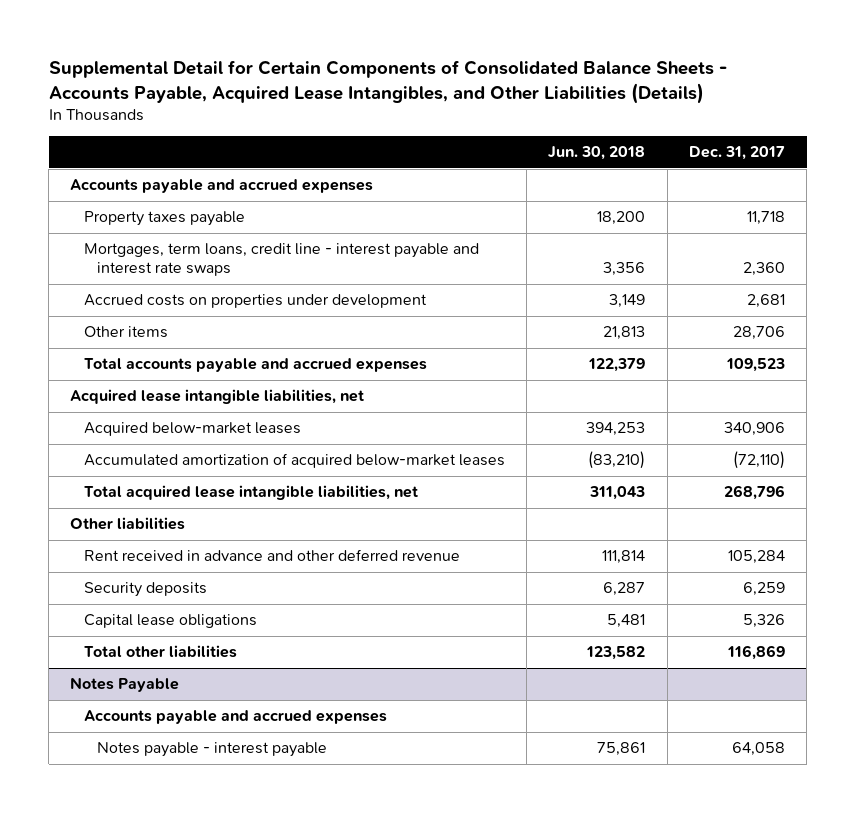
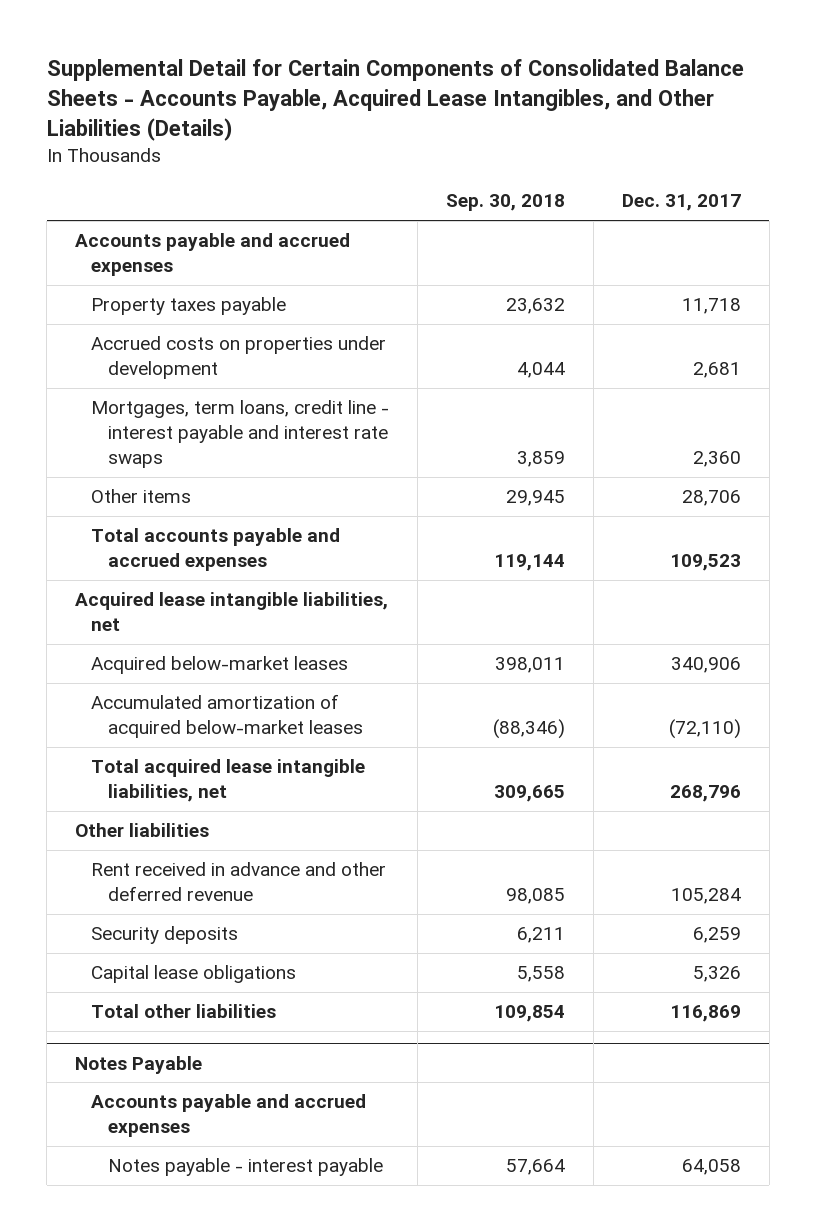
[548,146,646,161] Jun. 30, 2018 -> none
none -> [446,194,566,212] Sep. 30, 2018
[83,243,479,277] Mortgages, term loans, credit line - interest payable and interest rate swaps -> [91,400,390,468] Mortgages, term loans, credit line - interest payable and interest rate swaps

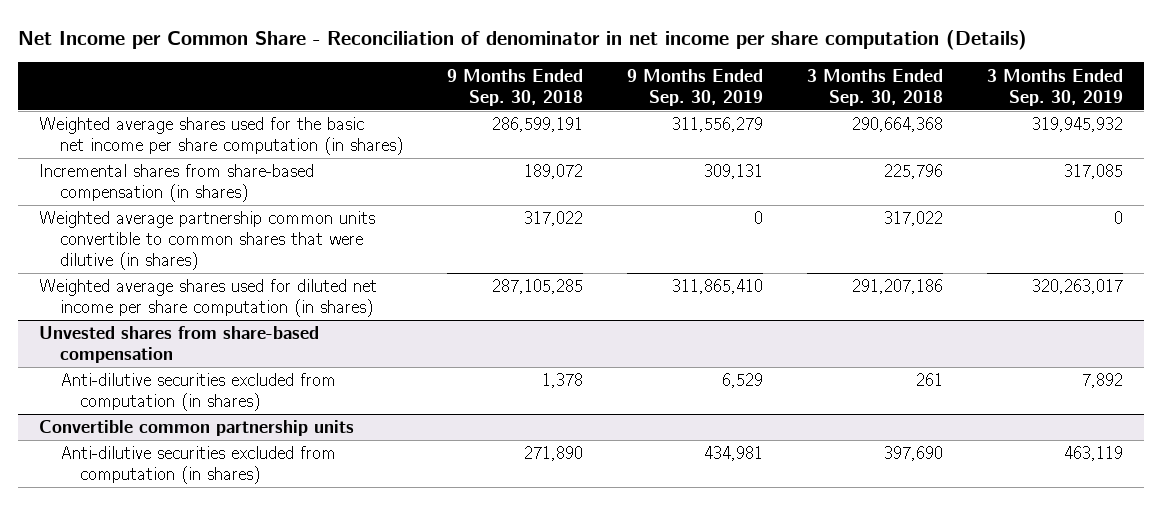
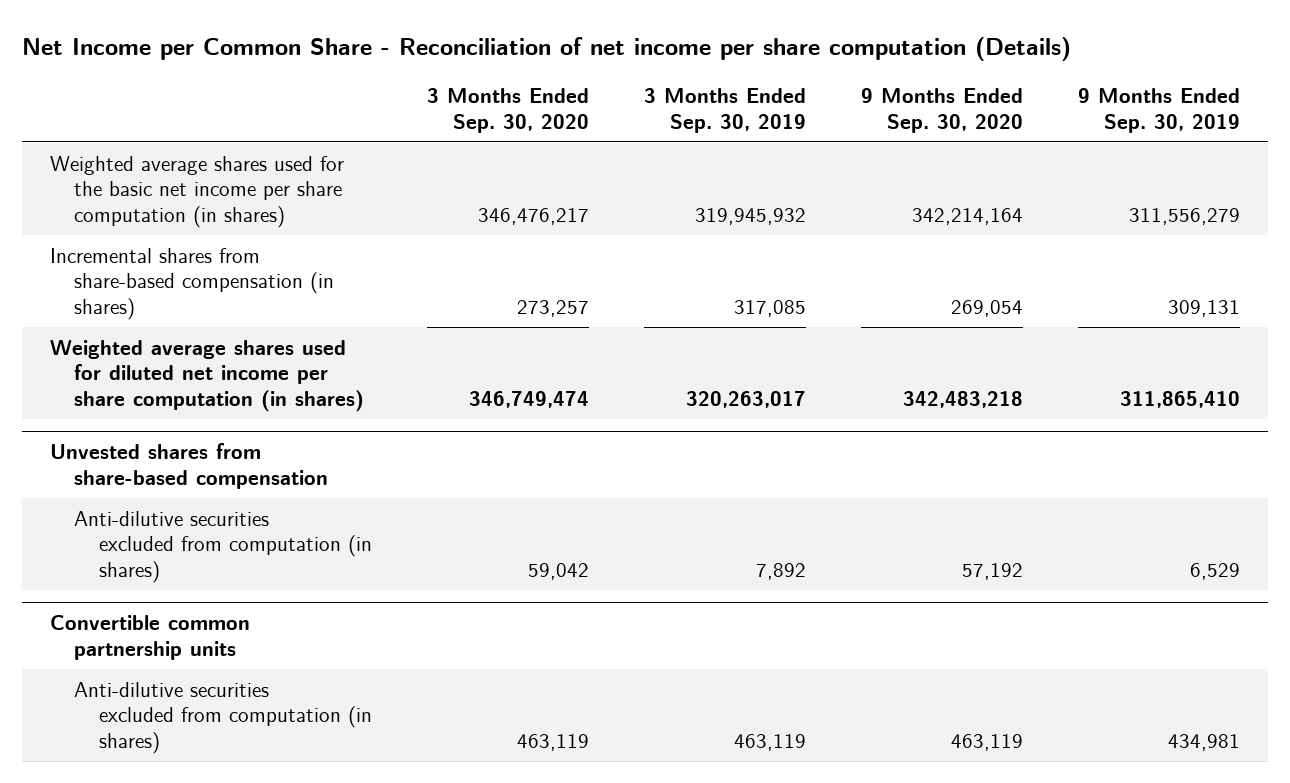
[17,29,1027,50] Net Income per Common Share - Reconciliation of denominator in net income per share computation (Details) -> [22,36,1072,61] Net Income per Common Share - Reconciliation of net income per share computation (Details)
[446,68,583,106] 9 Months Ended Sep. 30, 2018 -> none
[806,68,943,106] 3 Months Ended Sep. 30, 2018 -> none
none -> [427,88,590,134] 3 Months Ended Sep. 30, 2020
none -> [861,88,1024,134] 9 Months Ended Sep. 30, 2020
[39,211,376,271] Weighted average partnership common units convertible to common shares that were dilutive (in shares) -> none

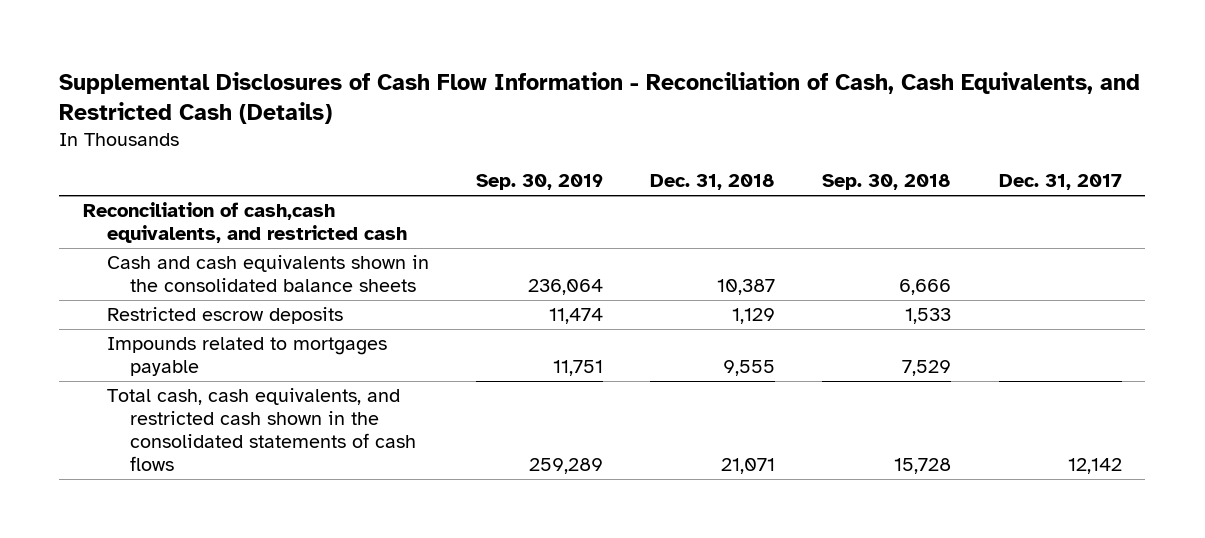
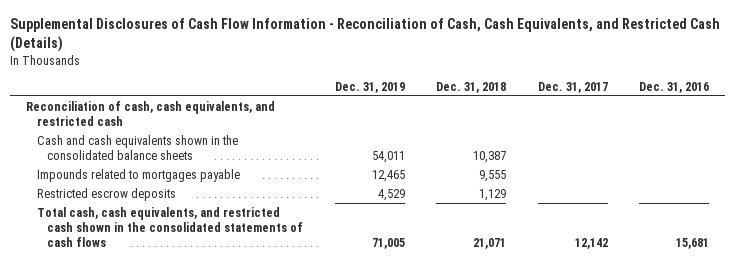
[475,174,603,191] Sep. 30, 2019 -> none
[822,174,952,191] Sep. 30, 2018 -> none
none -> [334,81,405,93] Dec. 31, 2019
none -> [638,81,709,93] Dec. 31, 2016
[83,202,407,244] Reconciliation of cash,cash equivalents, and restricted cash -> [25,100,275,127] Reconciliation of cash, cash equivalents, and restricted cash
[106,307,343,325] Restricted escrow deposits -> [36,187,176,201] Restricted escrow deposits

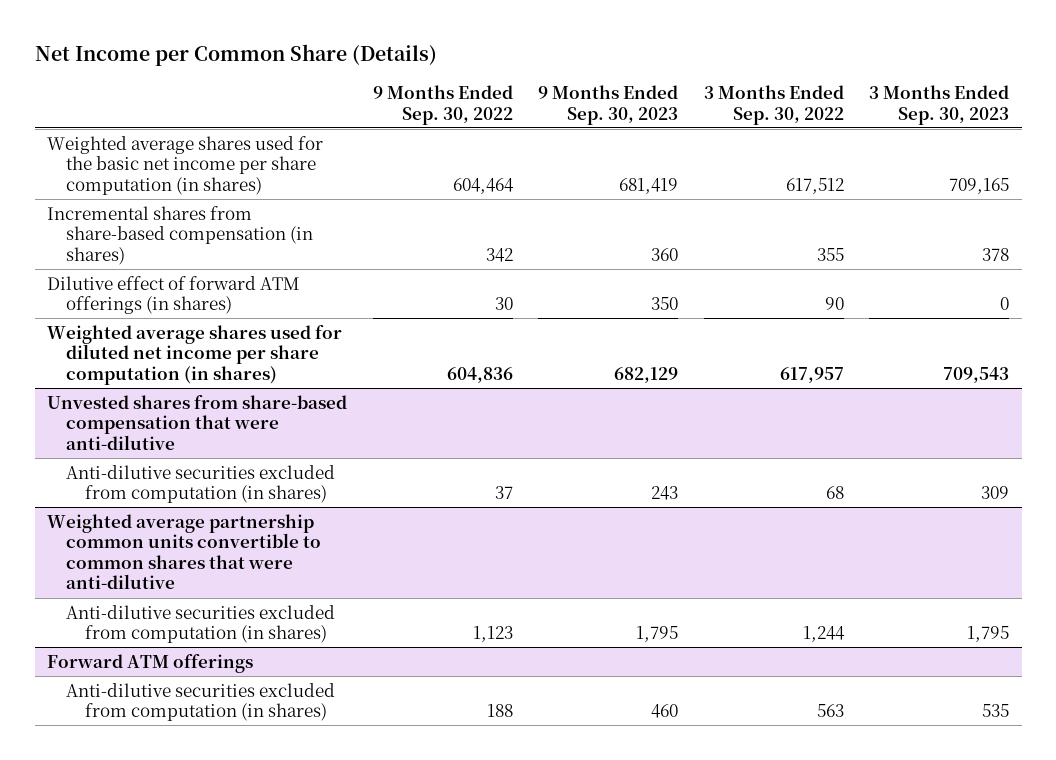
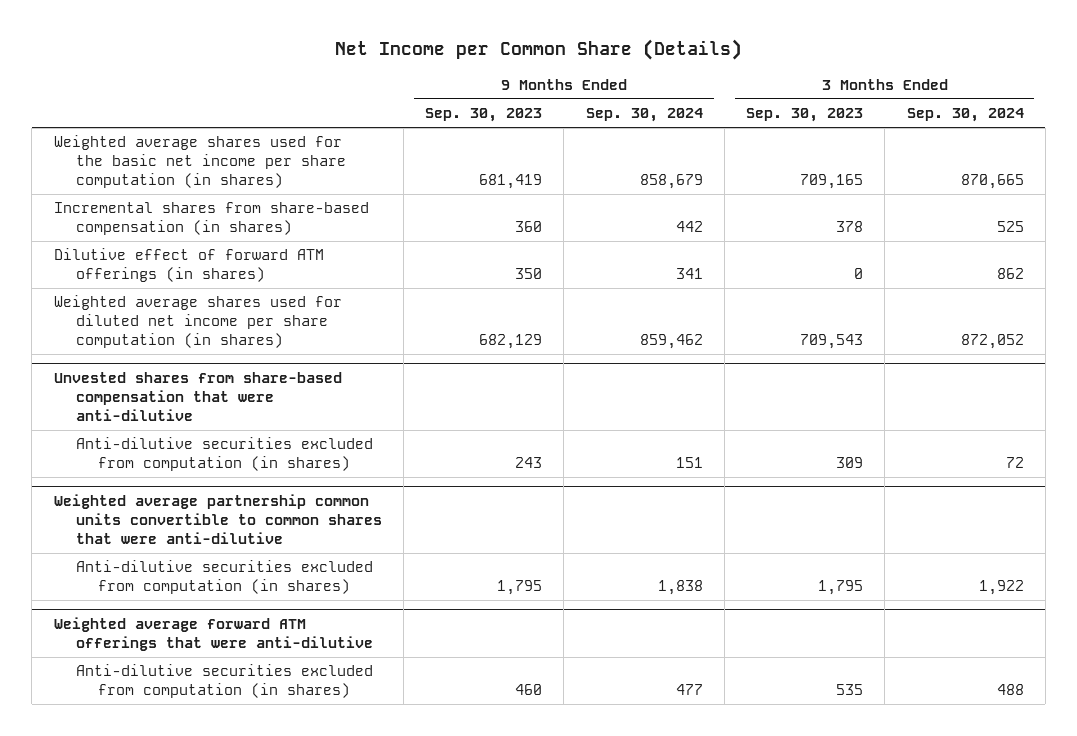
[372,84,513,125] 9 Months Ended Sep. 30, 2022 -> none
[703,84,844,125] 3 Months Ended Sep. 30, 2022 -> none
none -> [585,108,703,123] Sep. 30, 2024
none -> [906,108,1024,123] Sep. 30, 2024
[47,653,254,673] Forward ATM offerings -> [53,616,373,651] Weighted average forward ATM offerings that were anti-dilutive

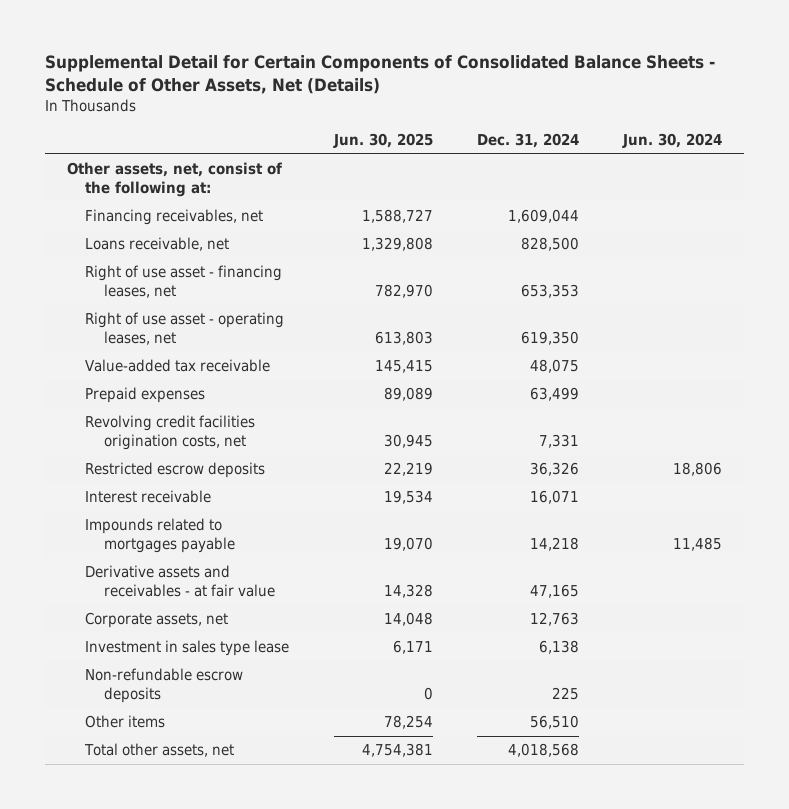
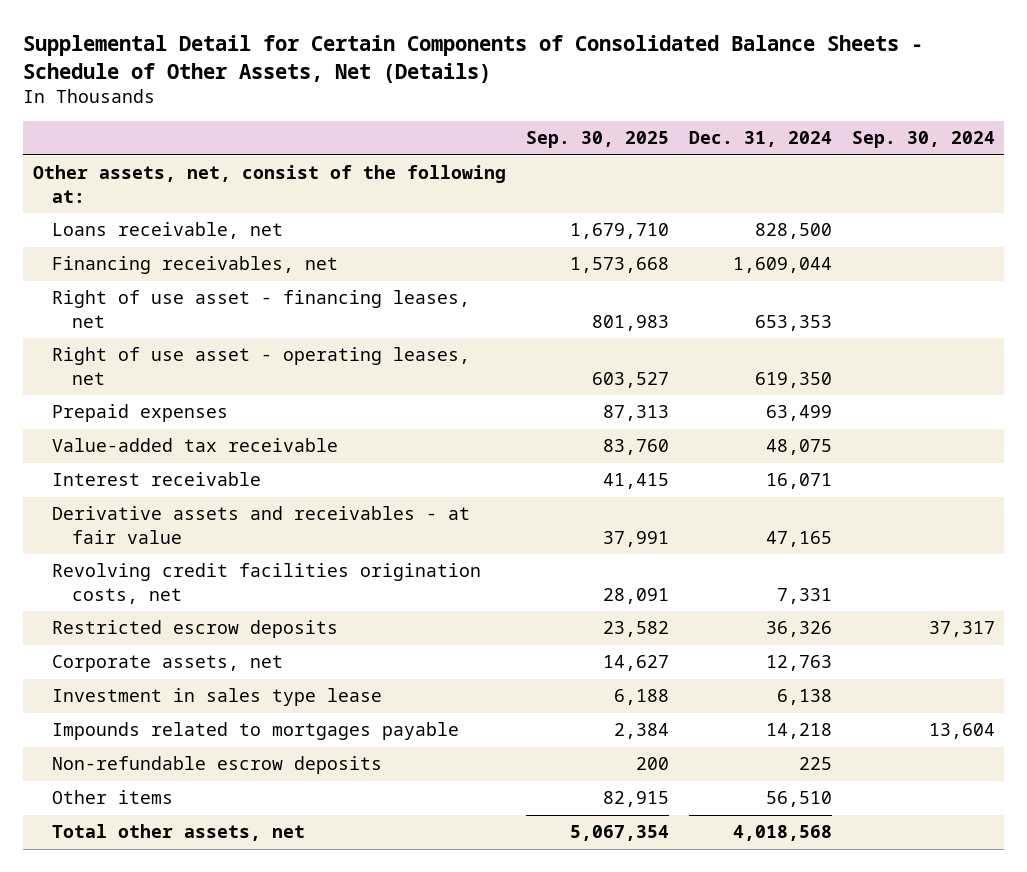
[332,133,433,149] Jun. 30, 2025 -> none
[622,133,723,149] Jun. 30, 2024 -> none
none -> [525,131,669,149] Sep. 30, 2025
none -> [851,131,995,149] Sep. 30, 2024
[85,209,264,226] Financing receivables, net -> [52,256,339,275] Financing receivables, net
[85,359,271,373] Value-added tax receivable -> [52,438,339,453] Value-added tax receivable
[85,415,256,451] Revolving credit facilities origination costs, net -> [52,563,482,604] Revolving credit facilities origination costs, net
[85,462,266,479] Restricted escrow deposits -> [52,620,339,639] Restricted escrow deposits
[85,518,235,554] Impounds related to mortgages payable -> [52,722,460,741] Impounds related to mortgages payable

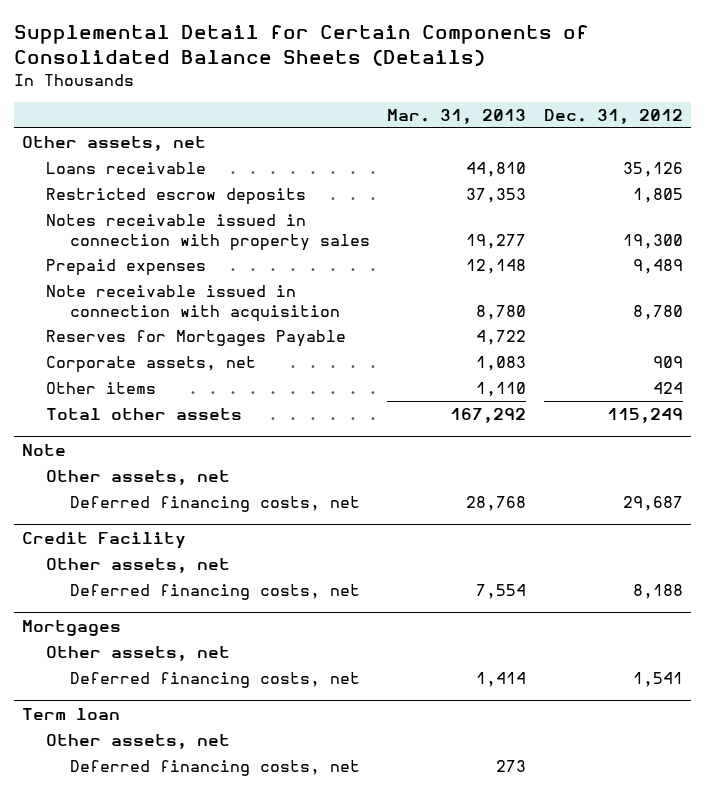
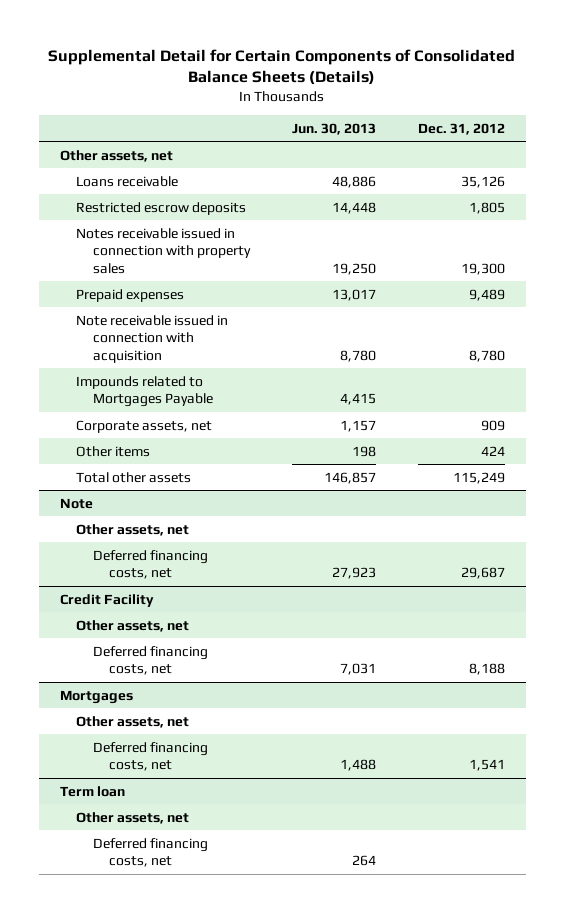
[387,108,527,124] Mar. 31, 2013 -> none
none -> [291,122,376,135] Jun. 30, 2013
[45,330,346,348] Reserves for Mortgages Payable -> [76,375,213,408] Impounds related to Mortgages Payable

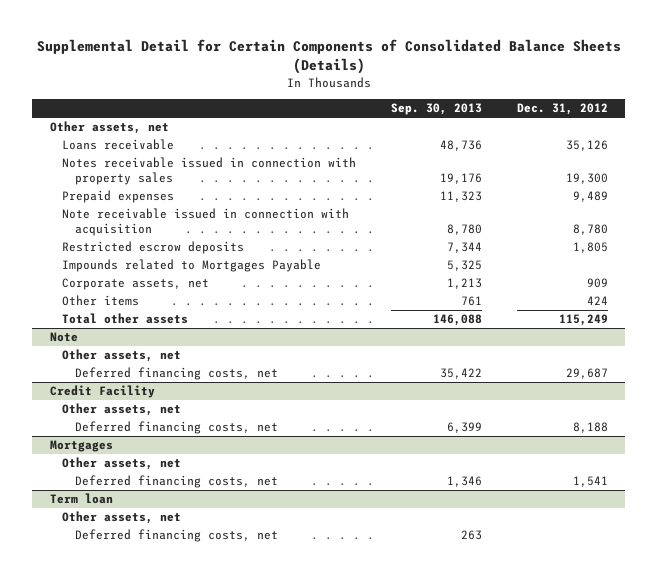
[291,122,376,135] Jun. 30, 2013 -> none
none -> [391,103,483,116] Sep. 30, 2013
[76,201,247,215] Restricted escrow deposits -> [62,241,245,255] Restricted escrow deposits

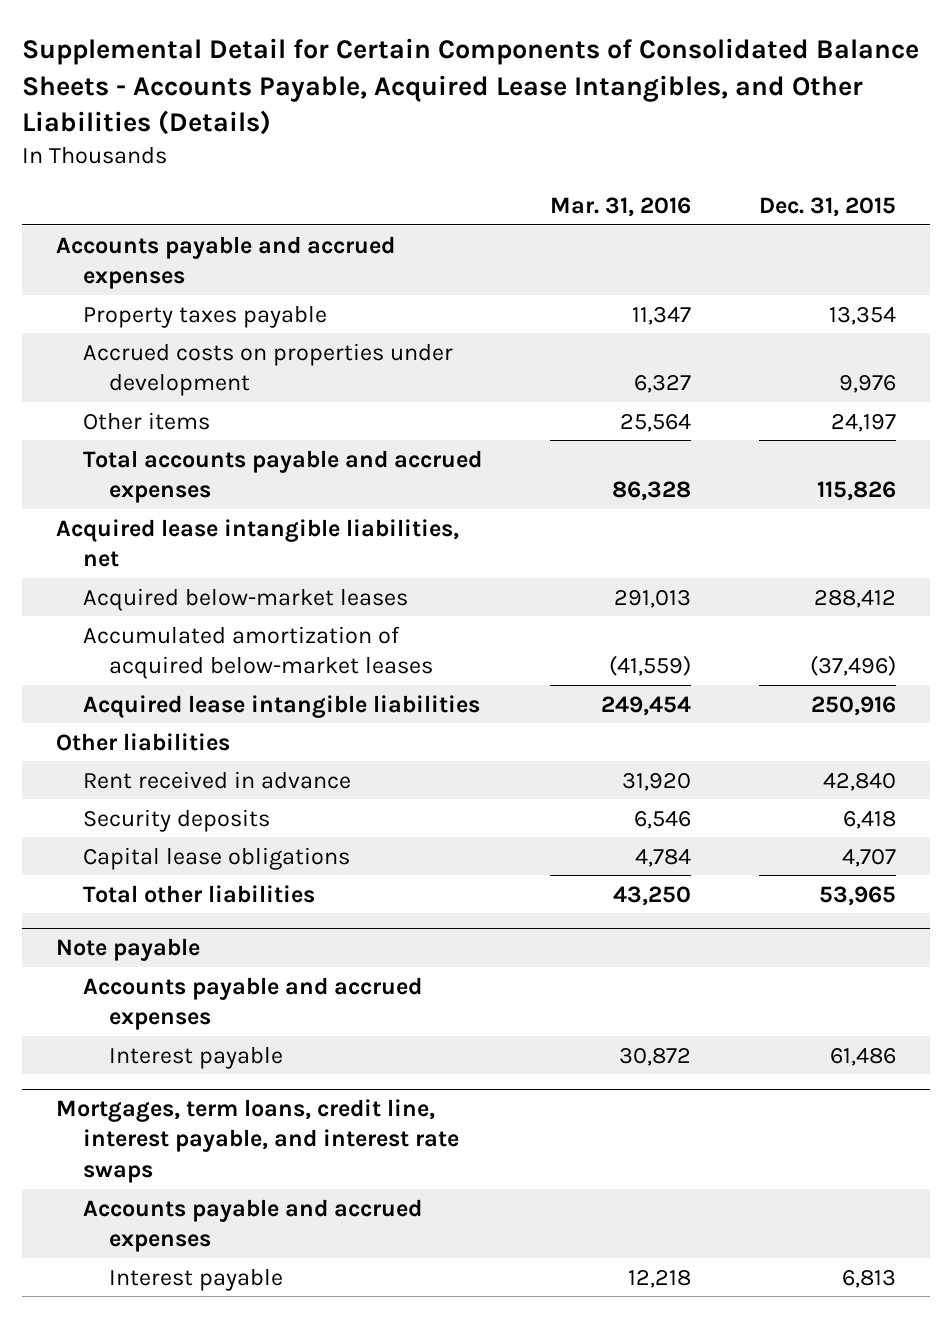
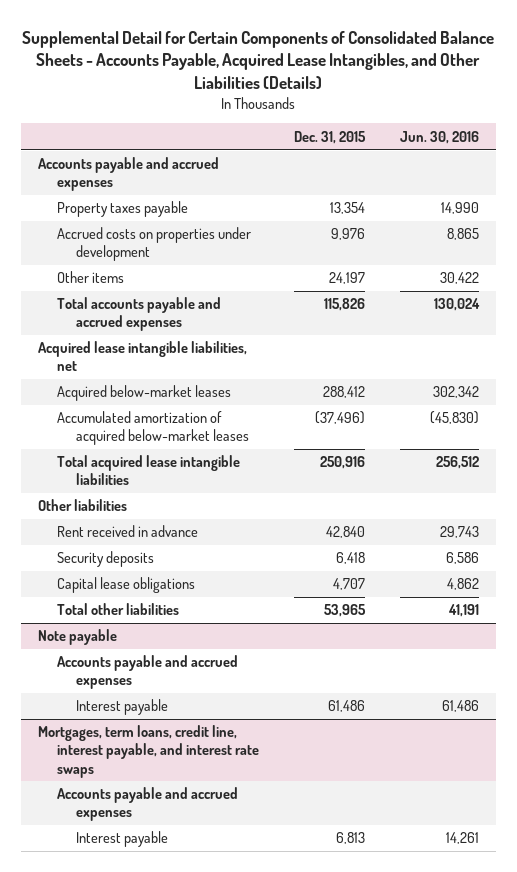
[549,197,691,218] Mar. 31, 2016 -> none
none -> [399,130,479,144] Jun. 30, 2016
[82,694,480,718] Acquired lease intangible liabilities -> [57,455,241,486] Total acquired lease intangible liabilities

